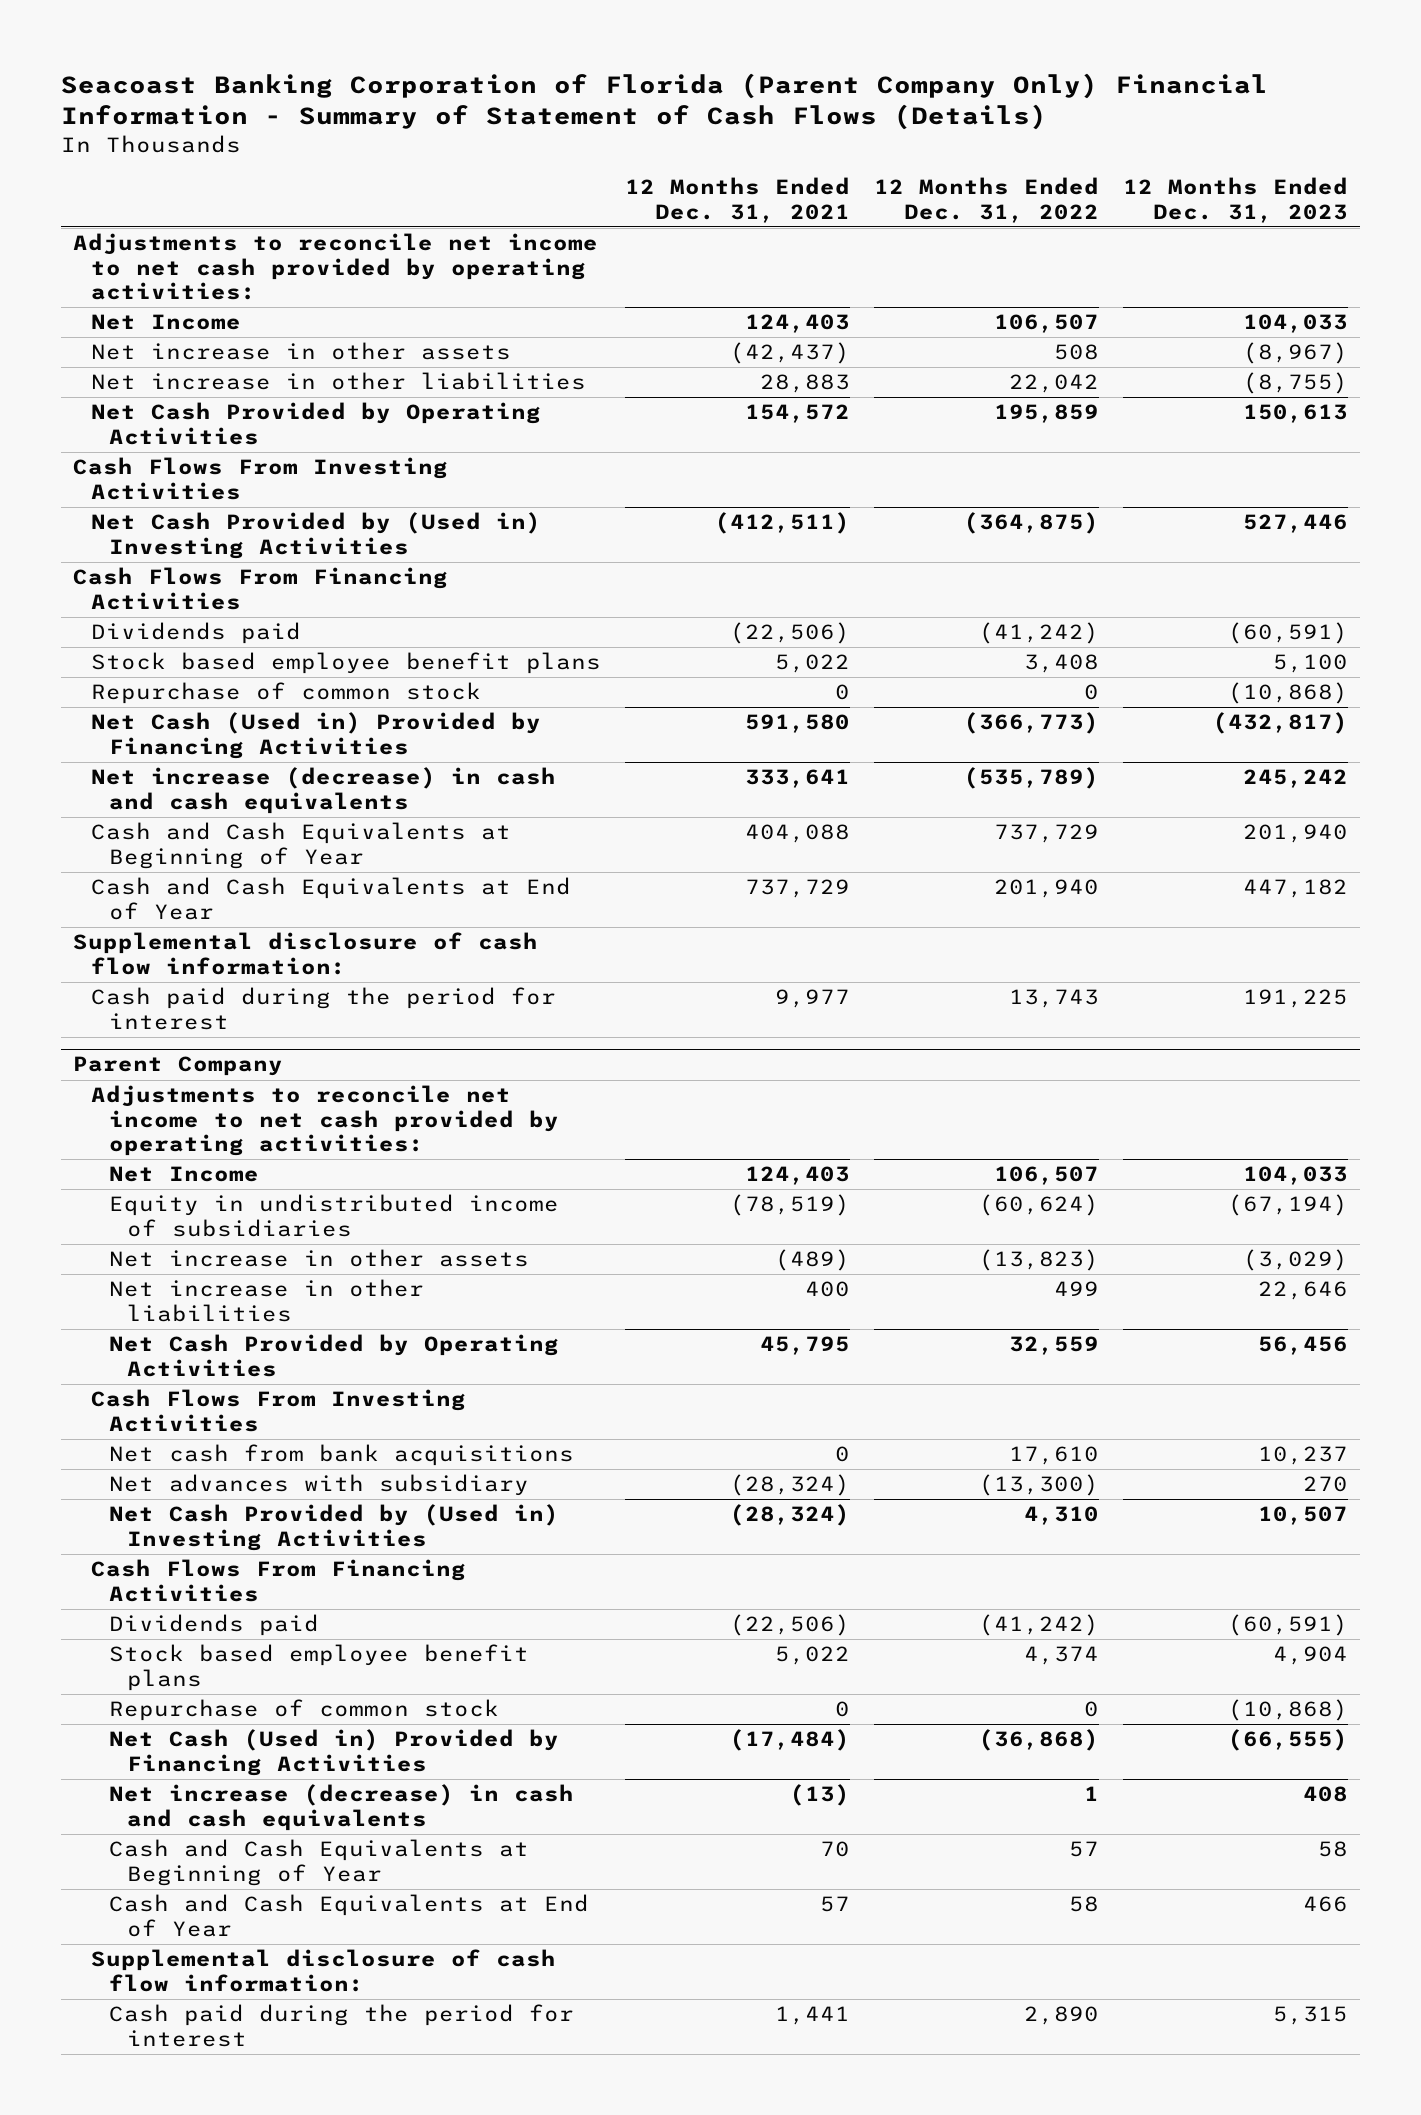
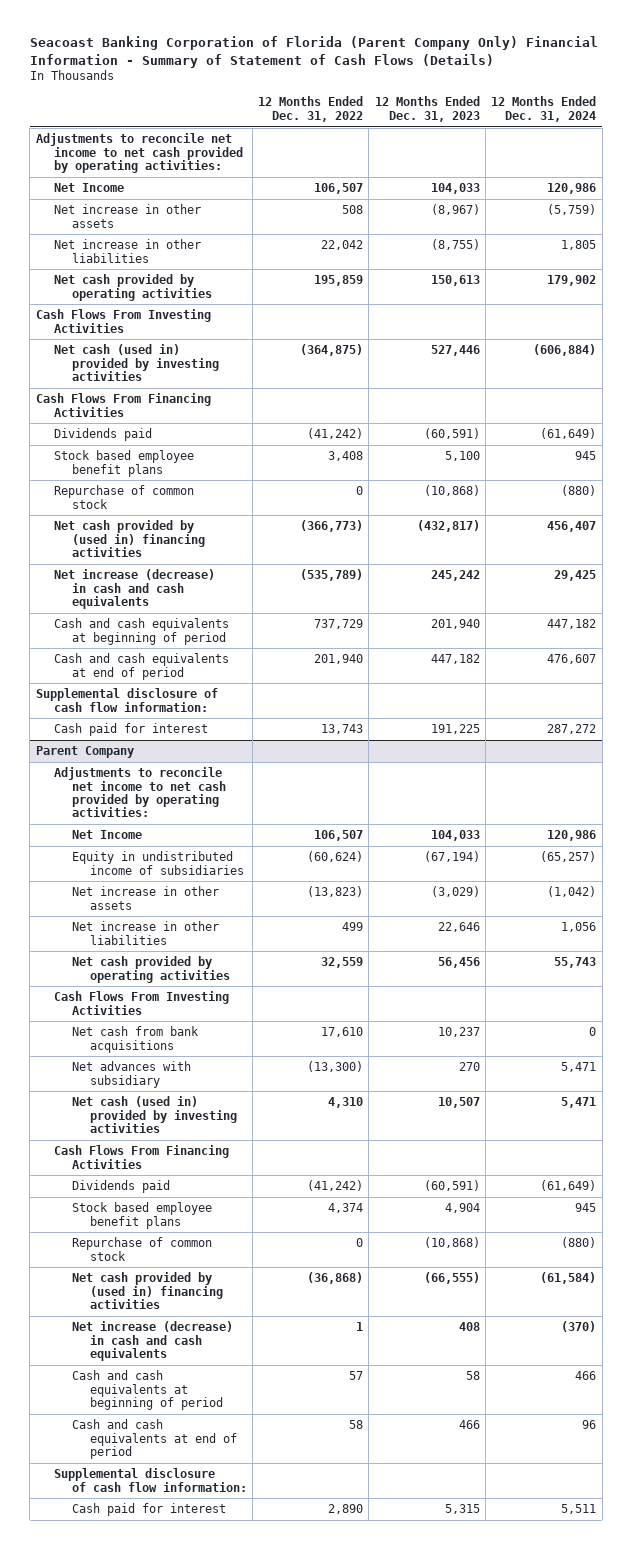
[625,177,851,223] 12 Months Ended Dec. 31, 2021 -> none
none -> [491,96,597,122] 12 Months Ended Dec. 31, 2024
[91,402,542,445] Net Cash Provided by Operating Activities -> [53,274,212,301] Net cash provided by operating activities
[91,512,542,559] Net Cash Provided by (Used in) Investing Activities -> [53,344,219,381] Net cash (used in) provided by investing activities
[91,712,542,759] Net Cash (Used in) Provided by Financing Activities -> [53,520,205,557] Net cash provided by (used in) financing activities
[91,822,512,869] Cash and Cash Equivalents at Beginning of Year -> [53,618,229,645] Cash and cash equivalents at beginning of period
[91,877,572,920] Cash and Cash Equivalents at End of Year -> [53,653,229,680] Cash and cash equivalents at end of period
[91,987,557,1030] Cash paid during the period for interest -> [53,723,208,737] Cash paid for interest
[109,1334,560,1377] Net Cash Provided by Operating Activities -> [71,956,230,983] Net cash provided by operating activities
[109,1504,560,1551] Net Cash Provided by (Used in) Investing Activities -> [71,1096,237,1133] Net cash (used in) provided by investing activities
[109,1729,560,1776] Net Cash (Used in) Provided by Financing Activities -> [71,1272,223,1309] Net cash provided by (used in) financing activities
[109,1839,530,1886] Cash and Cash Equivalents at Beginning of Year -> [71,1370,223,1410] Cash and cash equivalents at beginning of period
[109,1894,590,1937] Cash and Cash Equivalents at End of Year -> [71,1419,237,1459] Cash and cash equivalents at end of period
[109,2004,575,2047] Cash paid during the period for interest -> [71,1503,226,1517] Cash paid for interest

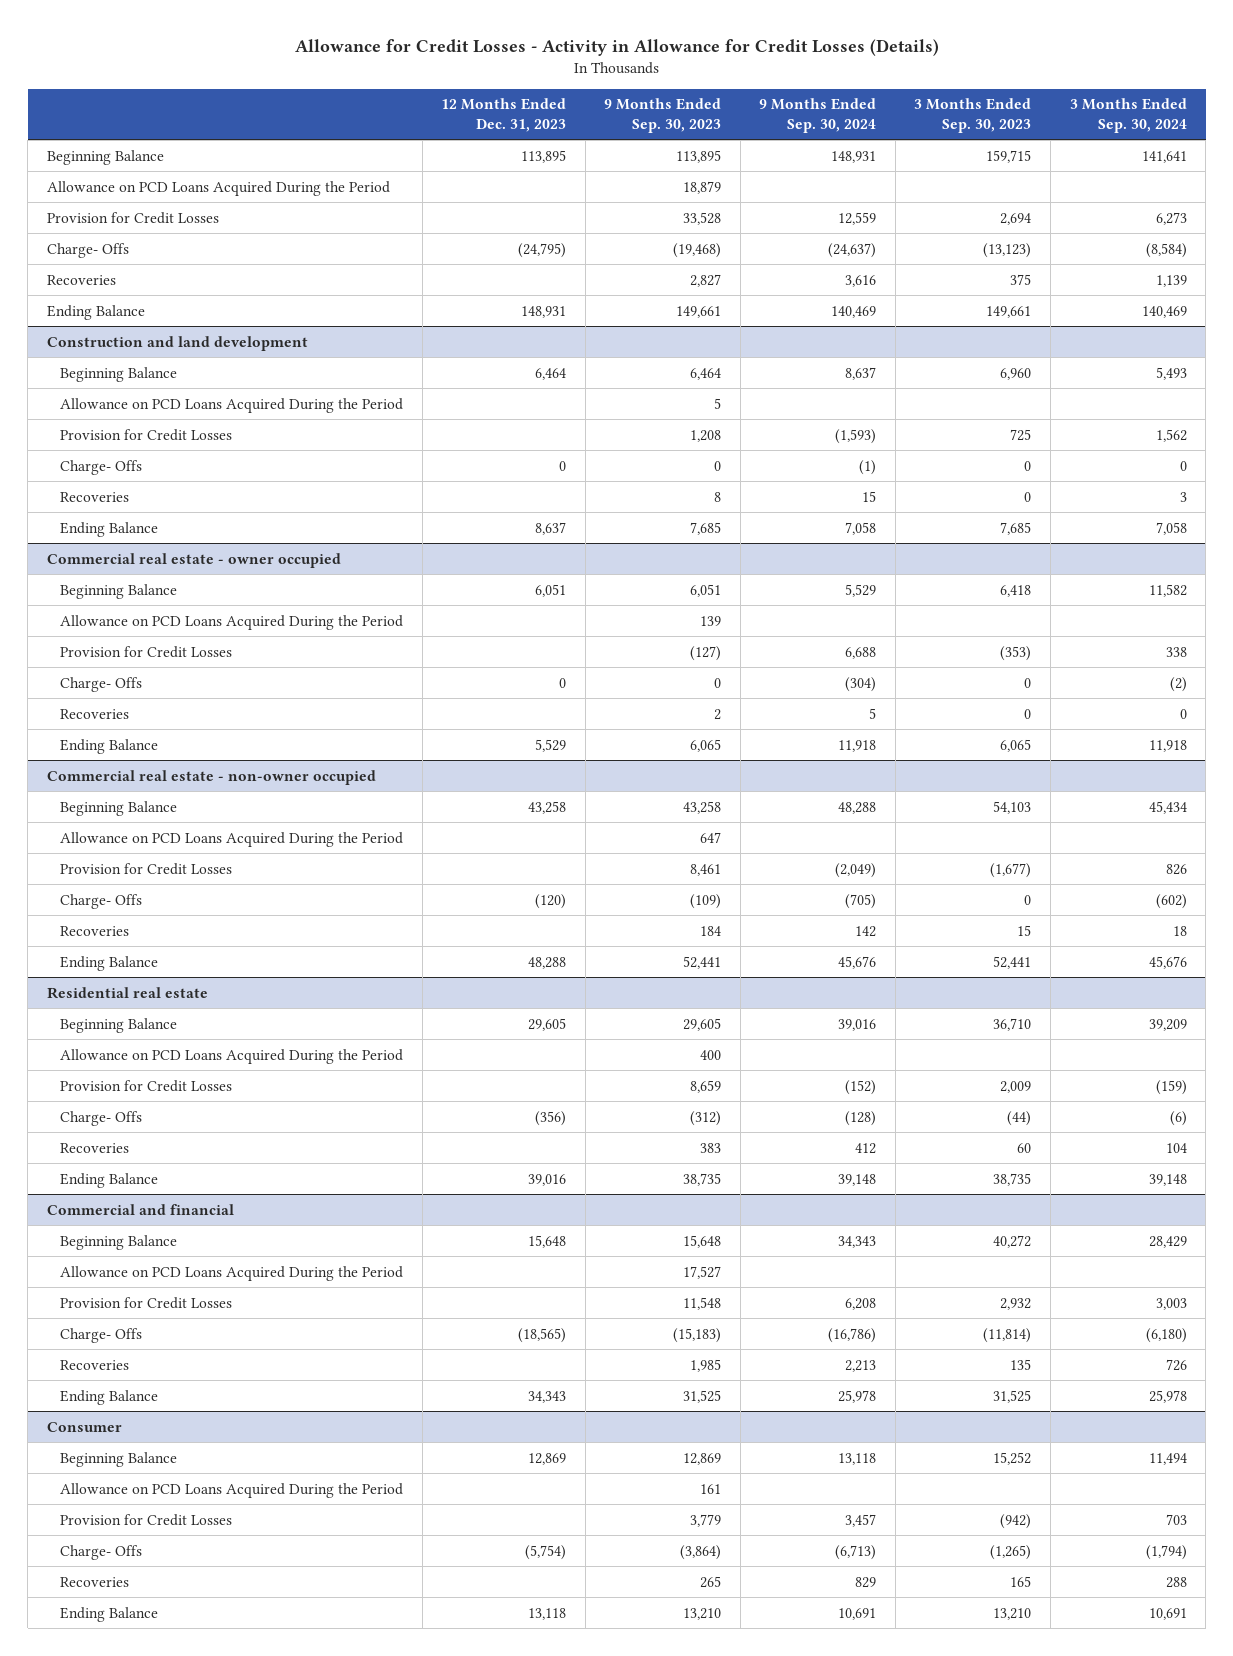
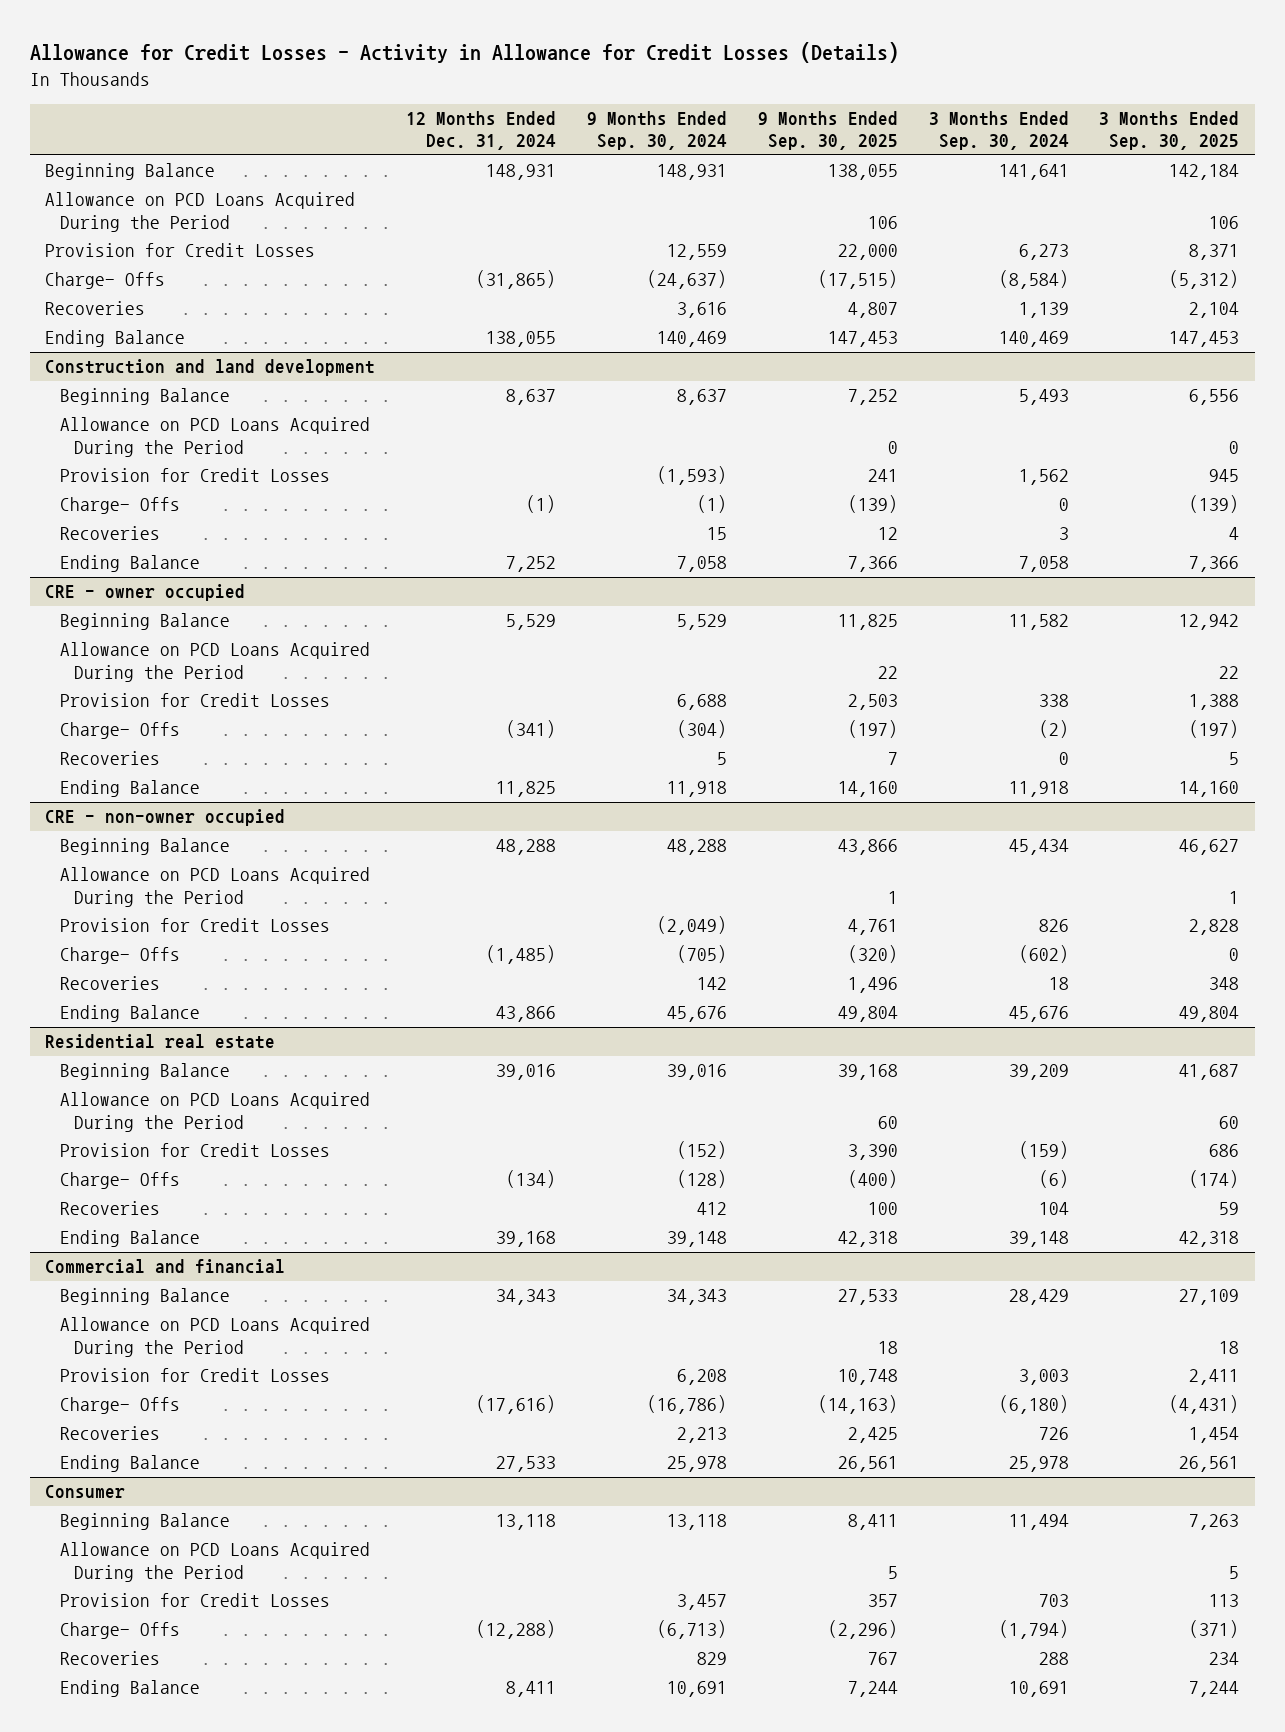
[441,98,567,132] 12 Months Ended Dec. 31, 2023 -> none
[604,98,722,133] 9 Months Ended Sep. 30, 2023 -> none
[914,98,1032,133] 3 Months Ended Sep. 30, 2023 -> none
none -> [406,111,557,151] 12 Months Ended Dec. 31, 2024
none -> [757,111,898,151] 9 Months Ended Sep. 30, 2025
none -> [1099,111,1240,151] 3 Months Ended Sep. 30, 2025
[46,552,341,568] Commercial real estate - owner occupied -> [45,584,246,602] CRE - owner occupied
[46,769,376,785] Commercial real estate - non-owner occupied -> [45,809,286,827] CRE - non-owner occupied

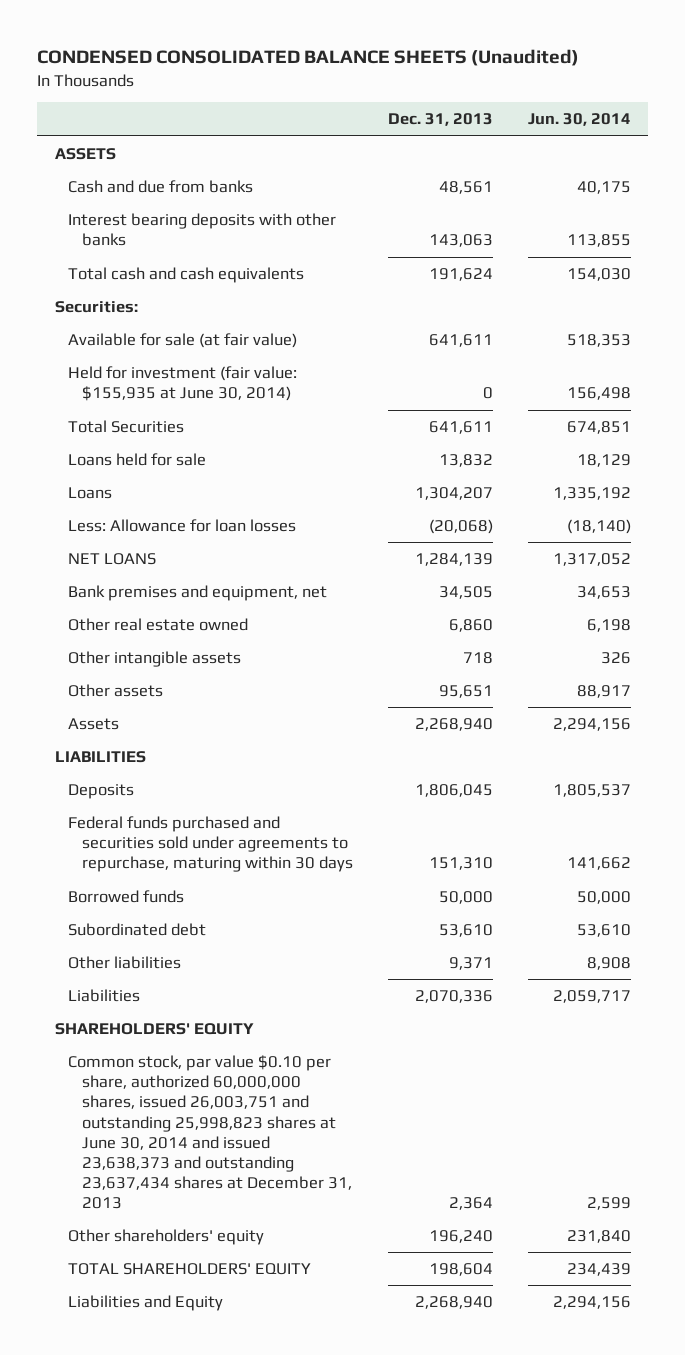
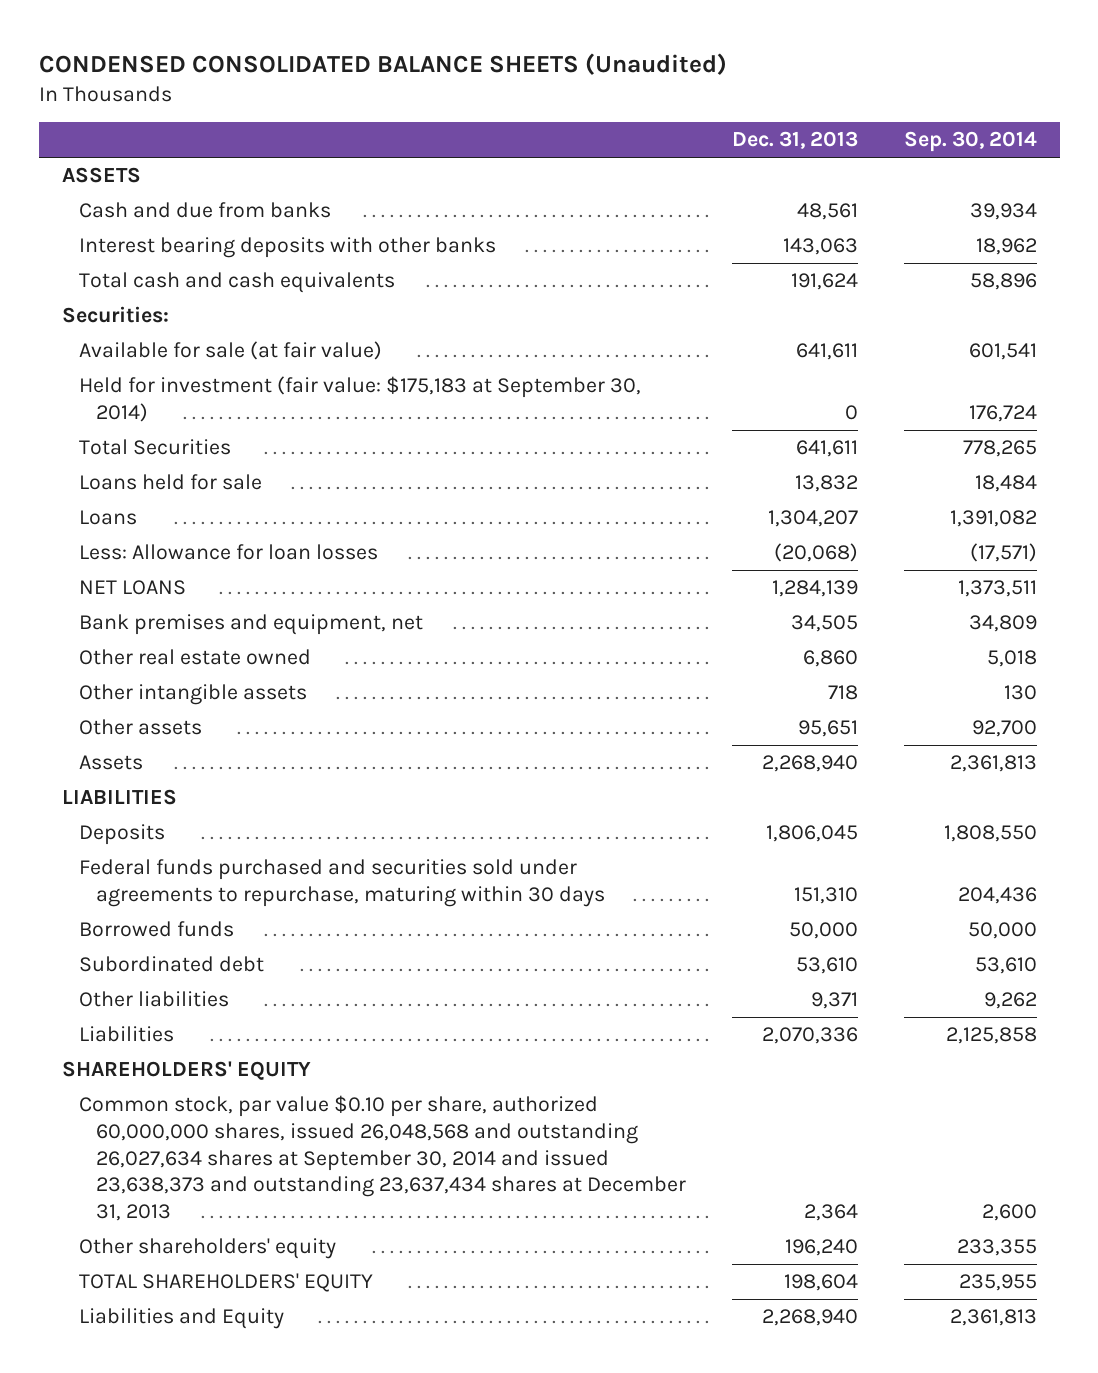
[527,113,631,127] Jun. 30, 2014 -> none
none -> [903,131,1037,153] Sep. 30, 2014
[68,366,298,402] Held for investment (fair value: $155,935 at June 30, 2014) -> [78,376,641,422] Held for investment (fair value: $175,183 at September 30, 2014)
[68,1055,353,1210] Common stock, par value $0.10 per share, authorized 60,000,000 shares, issued 26,003,751 and outstanding 25,998,823 shares at June 30, 2014 and issued 23,638,373 and outstanding 23,637,434 shares at December 31, 2013 -> [78,1095,686,1221] Common stock, par value $0.10 per share, authorized 60,000,000 shares, issued 26,048,568 and outstanding 26,027,634 shares at September 30, 2014 and issued 23,638,373 and outstanding 23,637,434 shares at December 31, 2013

